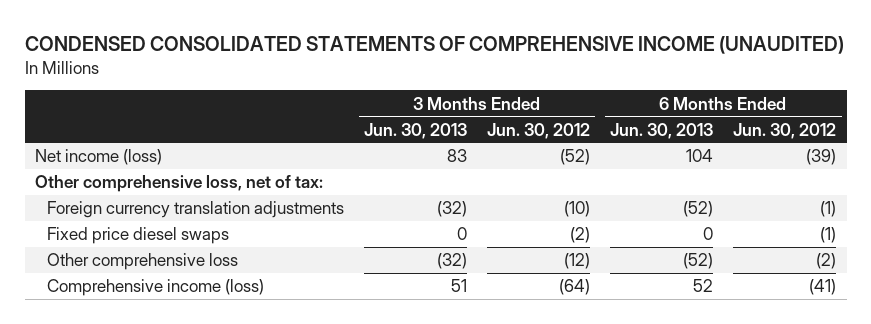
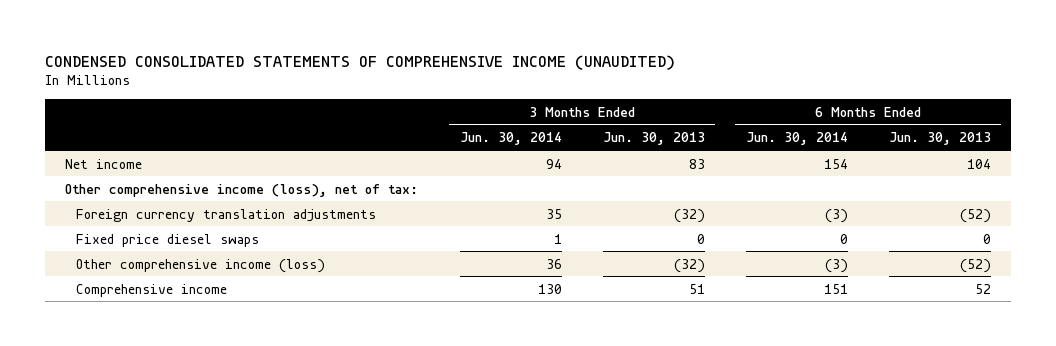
[487,122,591,139] Jun. 30, 2012 -> none
[733,122,837,139] Jun. 30, 2012 -> none
none -> [459,132,562,146] Jun. 30, 2014
none -> [745,132,848,146] Jun. 30, 2014
[34,149,162,166] Net income (loss) -> [65,158,143,169] Net income
[34,175,323,193] Other comprehensive loss, net of tax: -> [65,183,419,197] Other comprehensive income (loss), net of tax:
[46,253,238,271] Other comprehensive loss -> [76,258,326,273] Other comprehensive income (loss)
[46,279,264,297] Comprehensive income (loss) -> [76,283,228,297] Comprehensive income

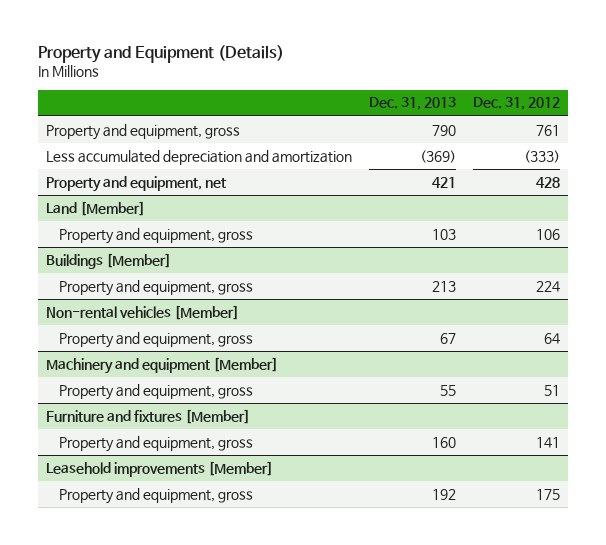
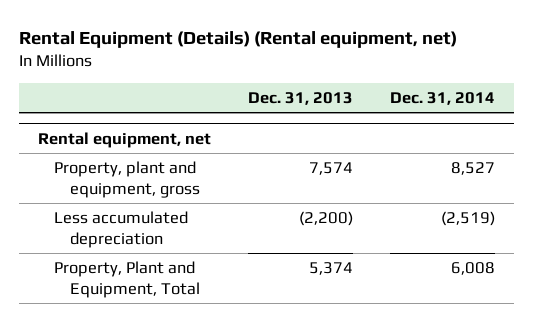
[37,45,284,64] Property and Equipment (Details) -> [18,31,457,49] Rental Equipment (Details) (Rental equipment, net)
[472,97,560,111] Dec. 31, 2012 -> none
none -> [390,91,496,105] Dec. 31, 2014
[46,200,146,216] Land [Member] -> none
[58,227,253,244] Property and equipment, gross -> none
[46,252,172,269] Buildings [Member] -> none
[58,279,253,296] Property and equipment, gross -> none
[46,304,240,320] Non-rental vehicles [Member] -> none
[58,331,253,348] Property and equipment, gross -> none
[46,356,279,374] Machinery and equipment [Member] -> none
[58,383,253,400] Property and equipment, gross -> none
[46,408,251,424] Furniture and fixtures [Member] -> none
[58,435,253,452] Property and equipment, gross -> none
[46,460,274,477] Leasehold improvements [Member] -> none
[58,487,253,504] Property and equipment, gross -> none
none -> [37,131,211,148] Rental equipment, net
[46,123,241,140] Property and equipment, gross -> [53,161,200,198] Property, plant and equipment, gross
[431,124,456,136] 790 -> [308,162,353,176] 7,574
[46,149,353,165] Less accumulated depreciation and amortization -> [53,211,188,248] Less accumulated depreciation
[419,149,456,163] (369) -> [298,211,353,227] (2,200)
[46,175,227,192] Property and equipment, net -> [53,261,200,298] Property, Plant and Equipment, Total
[431,176,456,188] 421 -> [308,262,353,276] 5,374

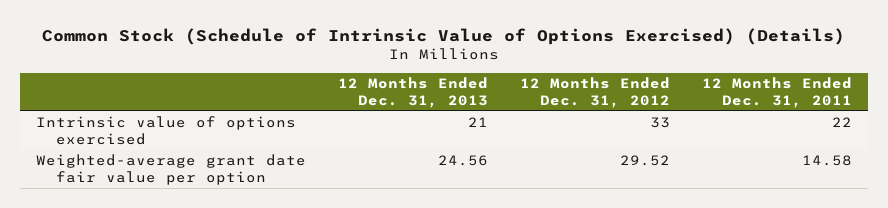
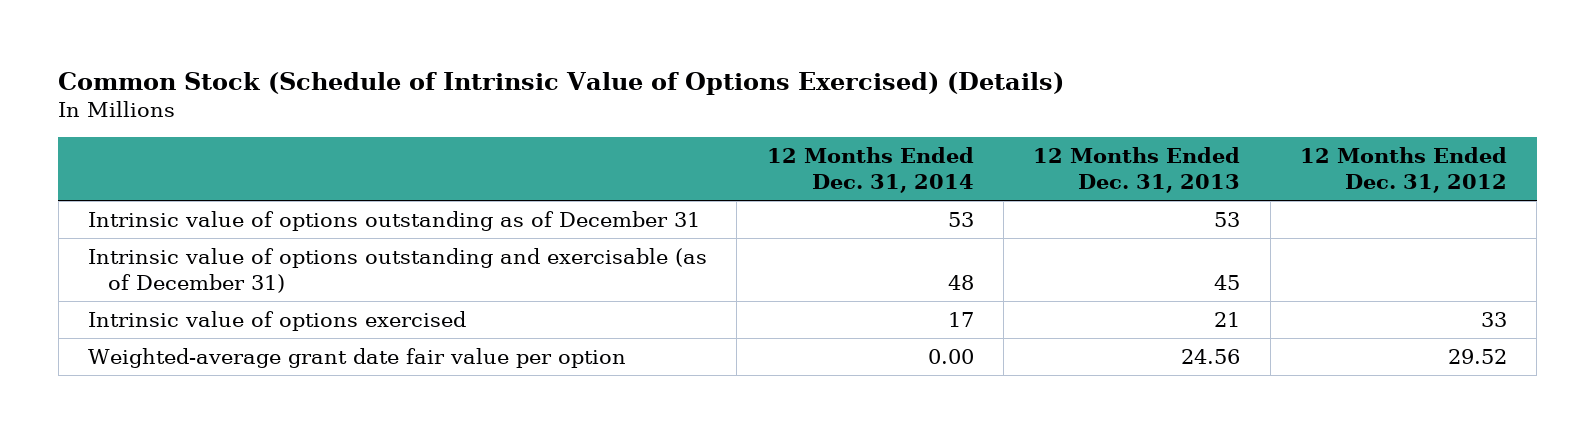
[701,77,852,108] 12 Months Ended Dec. 31, 2011 -> none
none -> [766,147,974,194] 12 Months Ended Dec. 31, 2014
none -> [88,210,701,231] Intrinsic value of options outstanding as of December 31
none -> [88,247,708,293] Intrinsic value of options outstanding and exercisable (as of December 31)

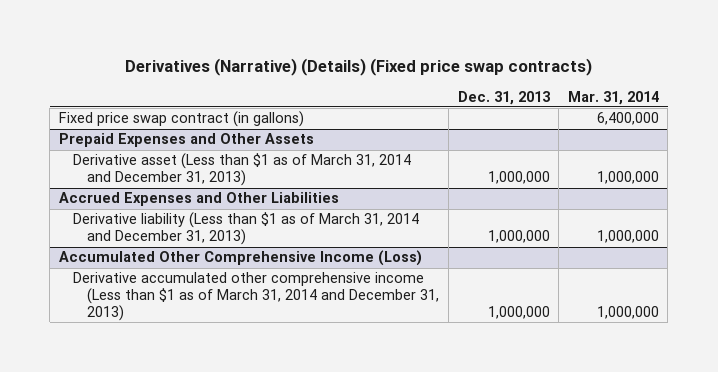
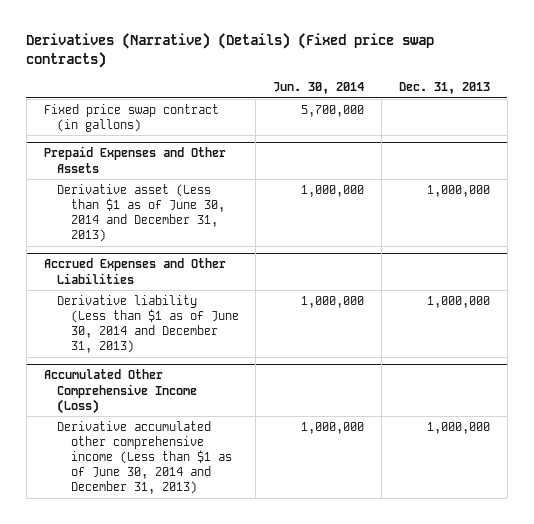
[567,90,659,105] Mar. 31, 2014 -> none
none -> [273,82,365,95] Jun. 30, 2014
[73,153,412,187] Derivative asset (Less than $1 as of March 31, 2014 and December 31, 2013) -> [57,183,225,243] Derivative asset (Less than $1 as of June 30, 2014 and December 31, 2013)
[73,212,420,246] Derivative liability (Less than $1 as of March 31, 2014 and December 31, 2013) -> [57,294,239,354] Derivative liability (Less than $1 as of June 30, 2014 and December 31, 2013)
[73,272,440,322] Derivative accumulated other comprehensive income (Less than $1 as of March 31, 2014 and December 31, 2013) -> [57,420,232,495] Derivative accumulated other comprehensive income (Less than $1 as of June 30, 2014 and December 31, 2013)

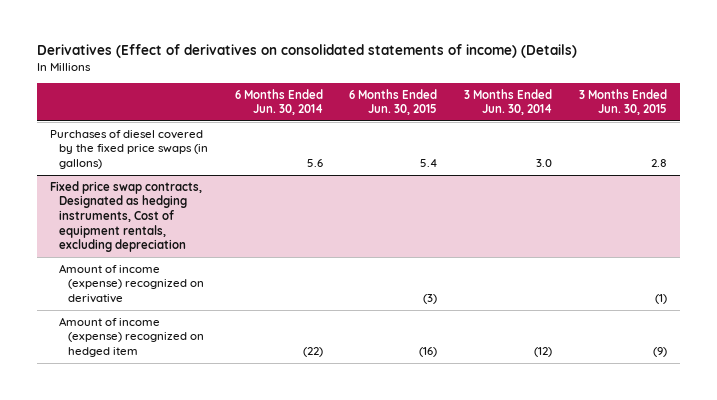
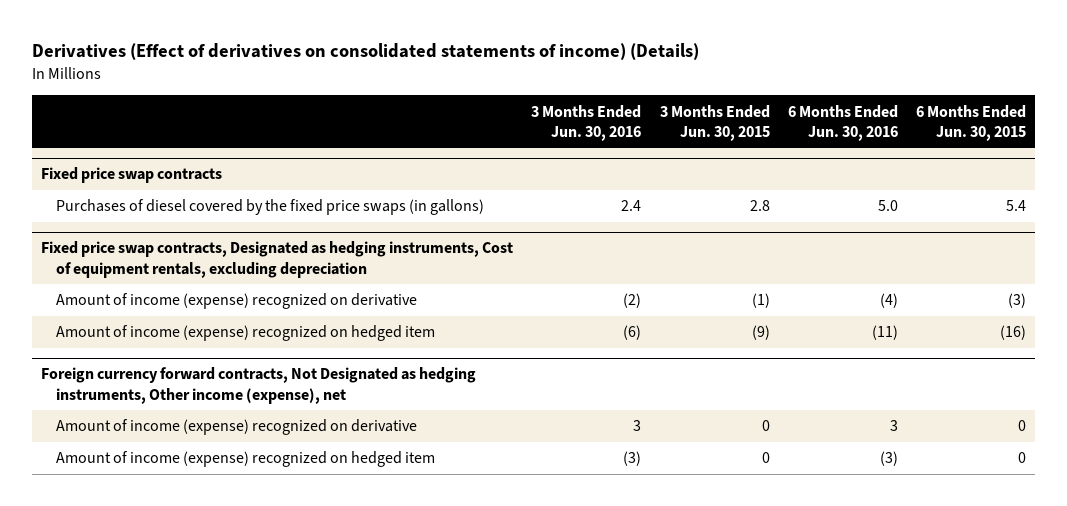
[234,88,323,116] 6 Months Ended Jun. 30, 2014 -> none
[464,88,553,116] 3 Months Ended Jun. 30, 2014 -> none
none -> [531,104,642,141] 3 Months Ended Jun. 30, 2016
none -> [787,104,898,141] 6 Months Ended Jun. 30, 2016
none -> [41,167,223,184] Fixed price swap contracts
none -> [41,367,477,404] Foreign currency forward contracts, Not Designated as hedging instruments, Other income (expense), net
none -> [56,419,418,436] Amount of income (expense) recognized on derivative
none -> [56,451,436,468] Amount of income (expense) recognized on hedged item

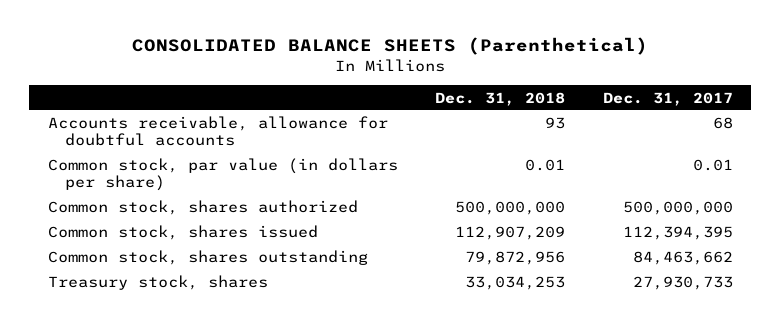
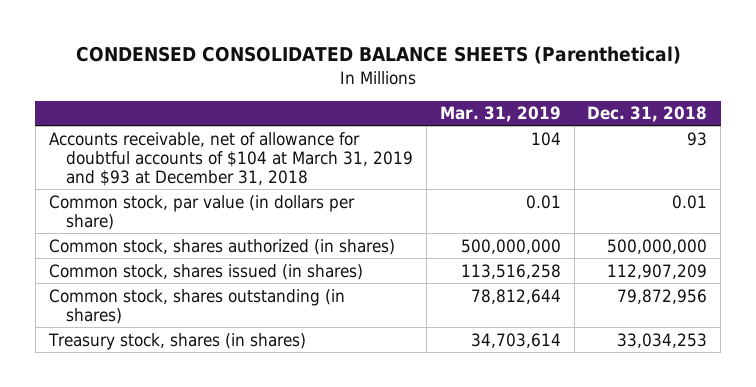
[132,37,649,56] CONSOLIDATED BALANCE SHEETS (Parenthetical) -> [76,46,682,65] CONDENSED CONSOLIDATED BALANCE SHEETS (Parenthetical)
[602,91,733,106] Dec. 31, 2017 -> none
none -> [439,106,561,123] Mar. 31, 2019
[47,116,388,147] Accounts receivable, allowance for doubtful accounts -> [48,131,414,186] Accounts receivable, net of allowance for doubtful accounts of $104 at March 31, 2019 and $93 at December 31, 2018
[47,200,358,216] Common stock, shares authorized -> [48,238,395,255] Common stock, shares authorized (in shares)
[47,225,318,241] Common stock, shares issued -> [48,263,363,280] Common stock, shares issued (in shares)
[47,250,368,266] Common stock, shares outstanding -> [48,288,345,324] Common stock, shares outstanding (in shares)
[47,275,268,291] Treasury stock, shares -> [47,332,306,350] Treasury stock, shares (in shares)

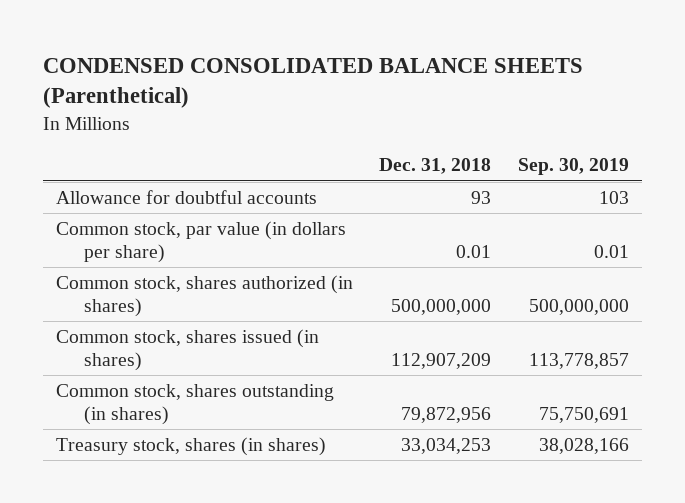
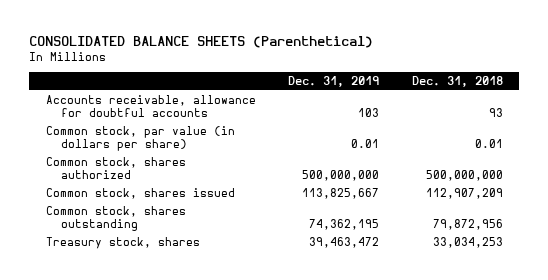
[43,58,584,109] CONDENSED CONSOLIDATED BALANCE SHEETS (Parenthetical) -> [29,36,374,49] CONSOLIDATED BALANCE SHEETS (Parenthetical)
[517,158,629,176] Sep. 30, 2019 -> none
none -> [288,76,380,88] Dec. 31, 2019
[56,190,318,205] Allowance for doubtful accounts -> [45,95,256,117] Accounts receivable, allowance for doubtful accounts
[56,275,354,317] Common stock, shares authorized (in shares) -> [45,157,186,179] Common stock, shares authorized
[56,329,320,371] Common stock, shares issued (in shares) -> [45,188,235,200] Common stock, shares issued
[56,384,335,425] Common stock, shares outstanding (in shares) -> [45,206,186,231] Common stock, shares outstanding
[56,437,327,457] Treasury stock, shares (in shares) -> [45,237,200,250] Treasury stock, shares

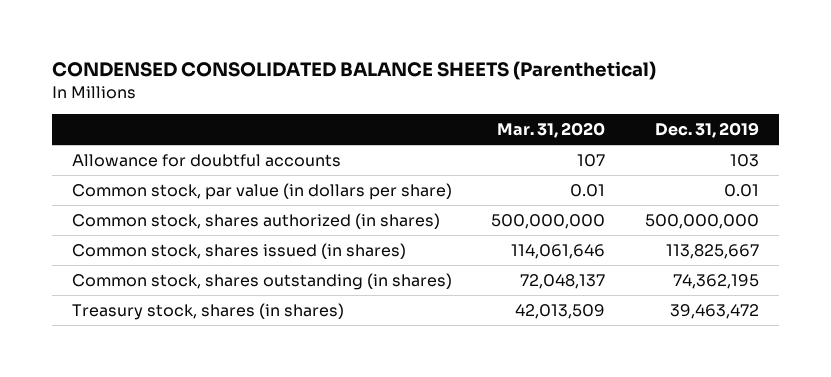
[29,36,374,49] CONSOLIDATED BALANCE SHEETS (Parenthetical) -> [51,61,656,81] CONDENSED CONSOLIDATED BALANCE SHEETS (Parenthetical)
[411,76,503,88] Dec. 31, 2018 -> none
none -> [497,121,606,138] Mar. 31, 2020
[45,95,256,117] Accounts receivable, allowance for doubtful accounts -> [71,153,341,167] Allowance for doubtful accounts
[45,157,186,179] Common stock, shares authorized -> [71,212,440,229] Common stock, shares authorized (in shares)
[45,188,235,200] Common stock, shares issued -> [71,242,406,259] Common stock, shares issued (in shares)
[45,206,186,231] Common stock, shares outstanding -> [71,272,452,290] Common stock, shares outstanding (in shares)
[45,237,200,250] Treasury stock, shares -> [71,302,344,320] Treasury stock, shares (in shares)

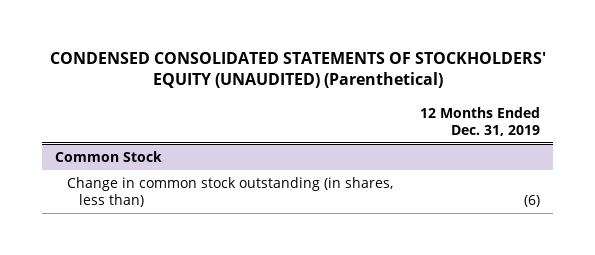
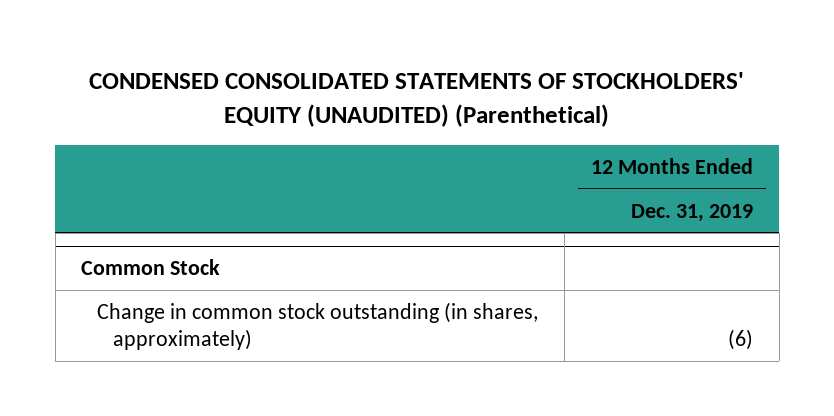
[66,177,393,208] Change in common stock outstanding (in shares, less than) -> [97,302,539,350] Change in common stock outstanding (in shares, approximately)

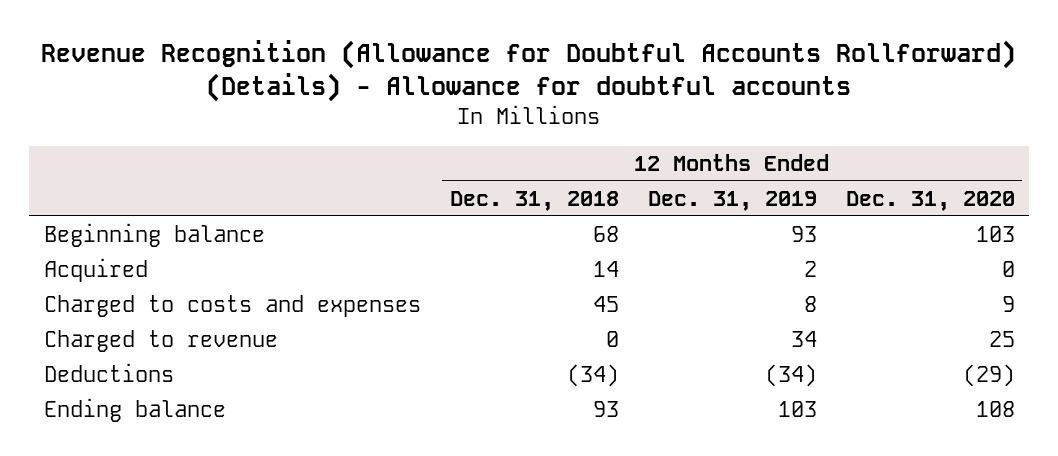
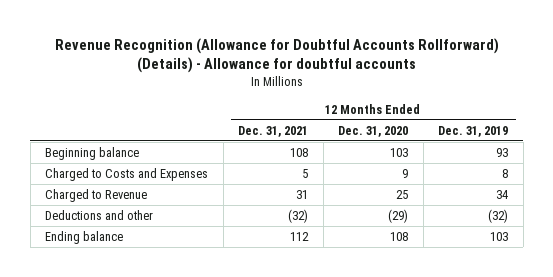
[449,190,619,211] Dec. 31, 2018 -> none
none -> [238,125,309,137] Dec. 31, 2021
[43,257,148,282] Acquired -> none
[43,362,174,382] Deductions -> none
[43,294,421,317] Charged to costs and expenses -> [45,167,209,181] Charged to Costs and Expenses
[43,329,278,352] Charged to revenue -> [45,188,148,202] Charged to Revenue
none -> [45,209,154,220] Deductions and other

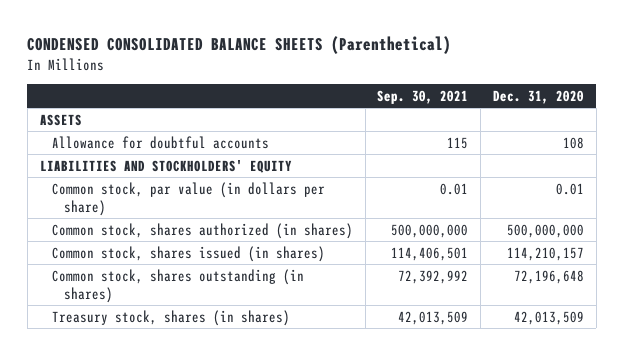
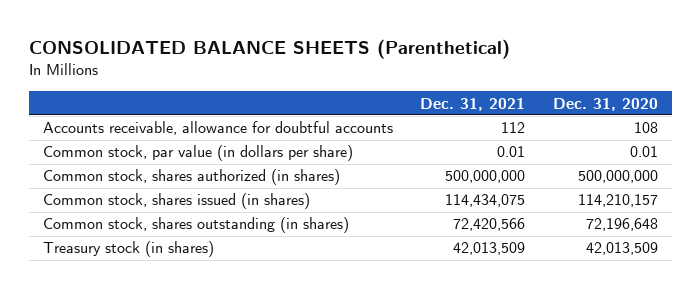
[27,36,452,55] CONDENSED CONSOLIDATED BALANCE SHEETS (Parenthetical) -> [28,38,510,59] CONSOLIDATED BALANCE SHEETS (Parenthetical)
[377,89,469,104] Sep. 30, 2021 -> none
none -> [420,97,526,111] Dec. 31, 2021
[39,113,82,126] ASSETS -> none
[39,159,292,173] LIABILITIES AND STOCKHOLDERS' EQUITY -> none
[51,135,269,149] Allowance for doubtful accounts -> [42,121,393,136] Accounts receivable, allowance for doubtful accounts
[51,309,290,326] Treasury stock, shares (in shares) -> [42,241,214,258] Treasury stock (in shares)

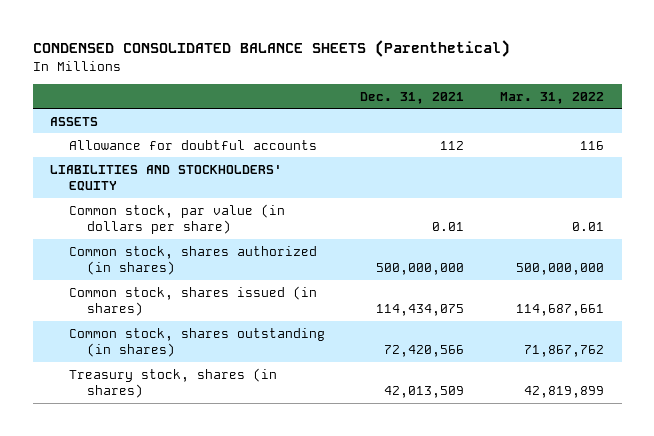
[28,38,510,59] CONSOLIDATED BALANCE SHEETS (Parenthetical) -> [32,40,510,58] CONDENSED CONSOLIDATED BALANCE SHEETS (Parenthetical)
[552,97,658,111] Dec. 31, 2020 -> none
none -> [500,91,605,104] Mar. 31, 2022
none -> [50,116,99,126] ASSETS
[42,121,393,136] Accounts receivable, allowance for doubtful accounts -> [68,139,317,150] Allowance for doubtful accounts
none -> [50,164,283,192] LIABILITIES AND STOCKHOLDERS' EQUITY
[42,241,214,258] Treasury stock (in shares) -> [68,367,277,399] Treasury stock, shares (in shares)

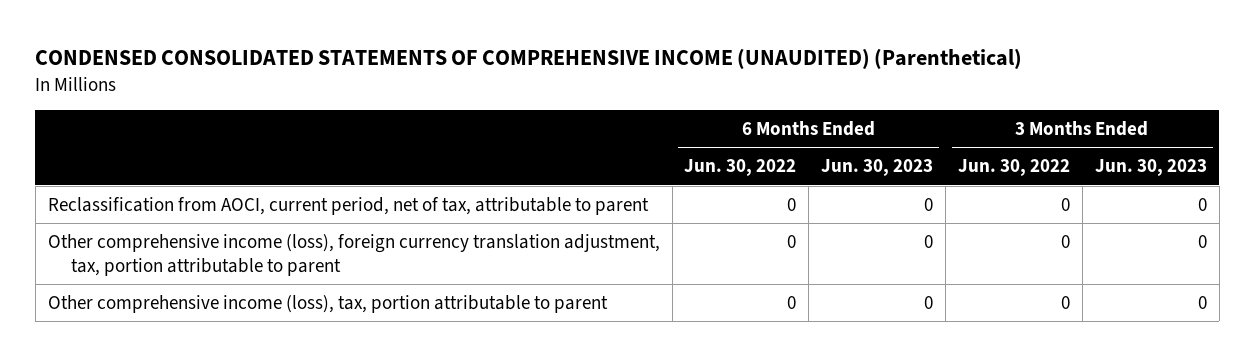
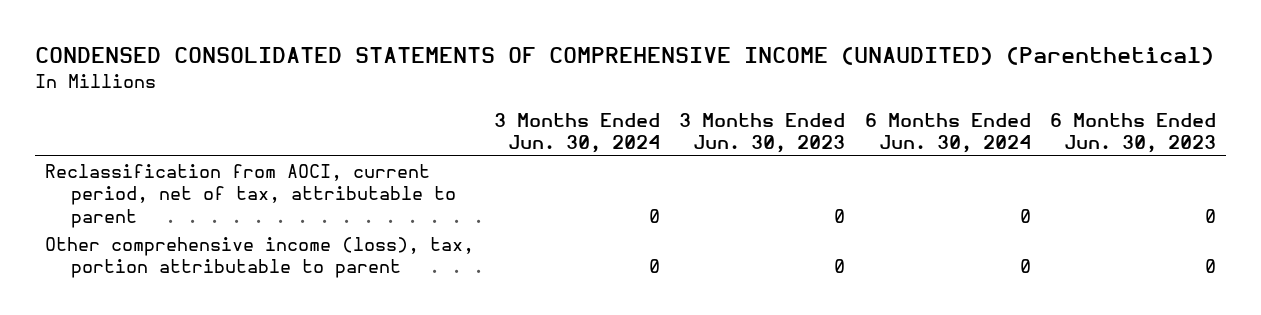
[684,159,797,177] Jun. 30, 2022 -> none
[958,159,1071,177] Jun. 30, 2022 -> none
none -> [493,112,660,154] 3 Months Ended Jun. 30, 2024
none -> [864,112,1031,154] 6 Months Ended Jun. 30, 2024
[47,233,660,276] Other comprehensive income (loss), foreign currency translation adjustment, tax, portion attributable to parent -> none

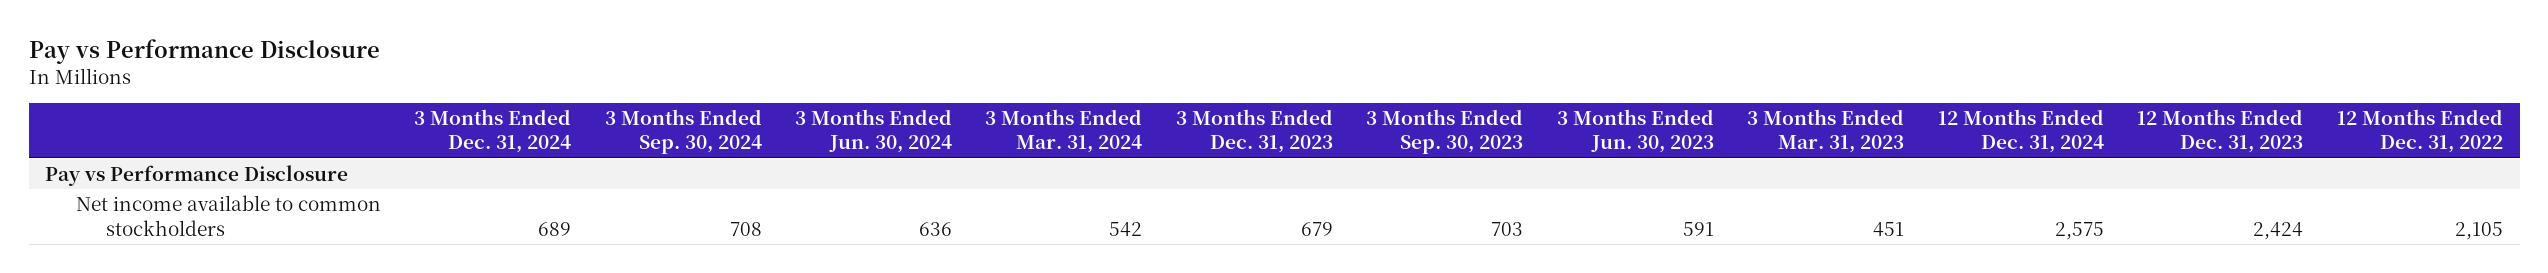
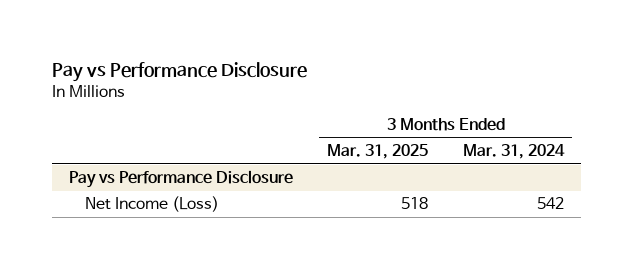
[414,108,572,154] 3 Months Ended Dec. 31, 2024 -> none
[604,108,762,155] 3 Months Ended Sep. 30, 2024 -> none
[795,108,953,154] 3 Months Ended Jun. 30, 2024 -> none
[1175,108,1333,154] 3 Months Ended Dec. 31, 2023 -> none
[1366,108,1524,155] 3 Months Ended Sep. 30, 2023 -> none
[1556,108,1714,154] 3 Months Ended Jun. 30, 2023 -> none
[1747,108,1905,154] 3 Months Ended Mar. 31, 2023 -> none
[1937,108,2104,154] 12 Months Ended Dec. 31, 2024 -> none
[2137,108,2304,154] 12 Months Ended Dec. 31, 2023 -> none
[2336,108,2503,154] 12 Months Ended Dec. 31, 2022 -> none
none -> [327,144,429,160] Mar. 31, 2025
[75,195,381,236] Net income available to common stockholders -> [84,196,219,213] Net Income (Loss)

